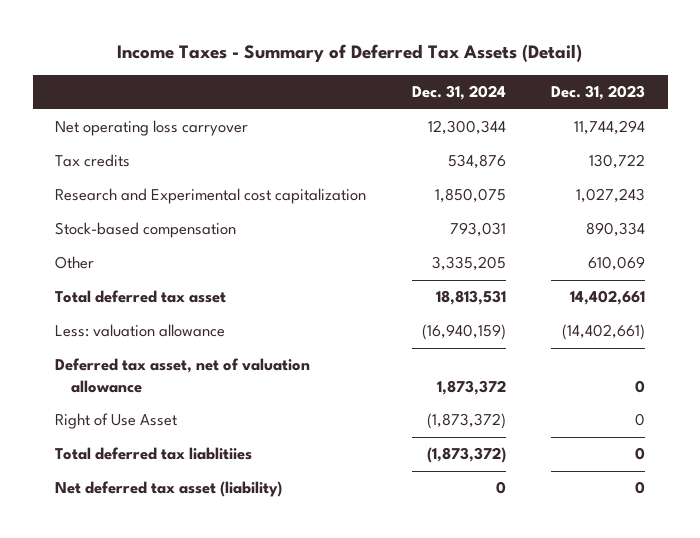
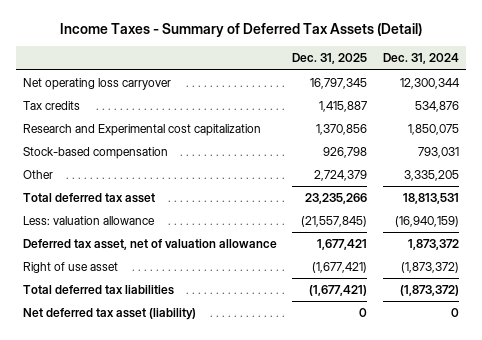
[551,84,646,100] Dec. 31, 2023 -> none
none -> [292,53,368,65] Dec. 31, 2025
[55,413,178,430] Right of Use Asset -> [23,261,119,273] Right of use asset
[55,447,253,461] Total deferred tax liablitiies -> [23,284,175,295] Total deferred tax liabilities

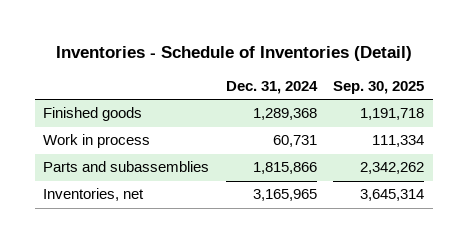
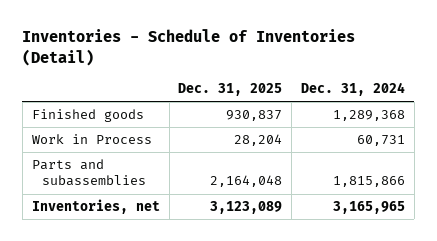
[333,80,425,94] Sep. 30, 2025 -> none
none -> [178,82,283,96] Dec. 31, 2025
[42,134,150,149] Work in process -> [31,134,152,145] Work in Process

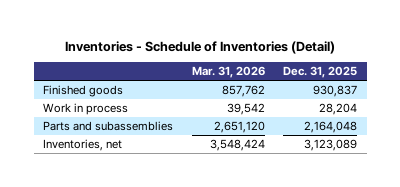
[301,81,406,96] Dec. 31, 2024 -> none
none -> [191,66,265,79] Mar. 31, 2026
[31,134,152,145] Work in Process -> [43,102,129,115] Work in process

